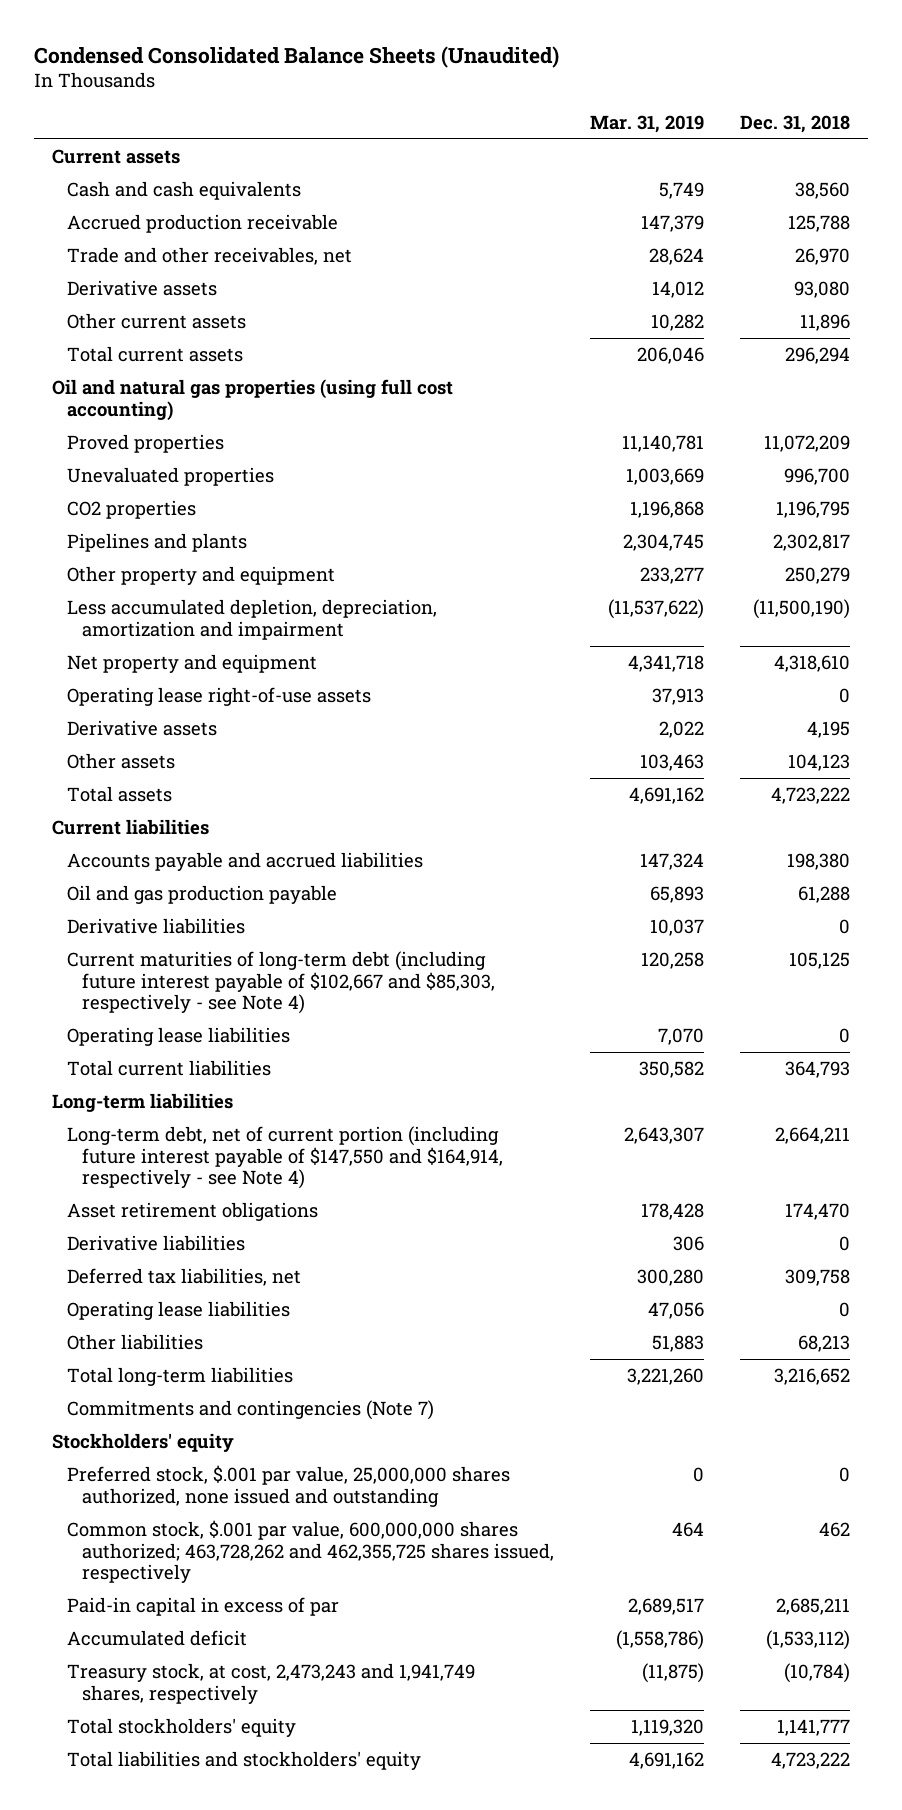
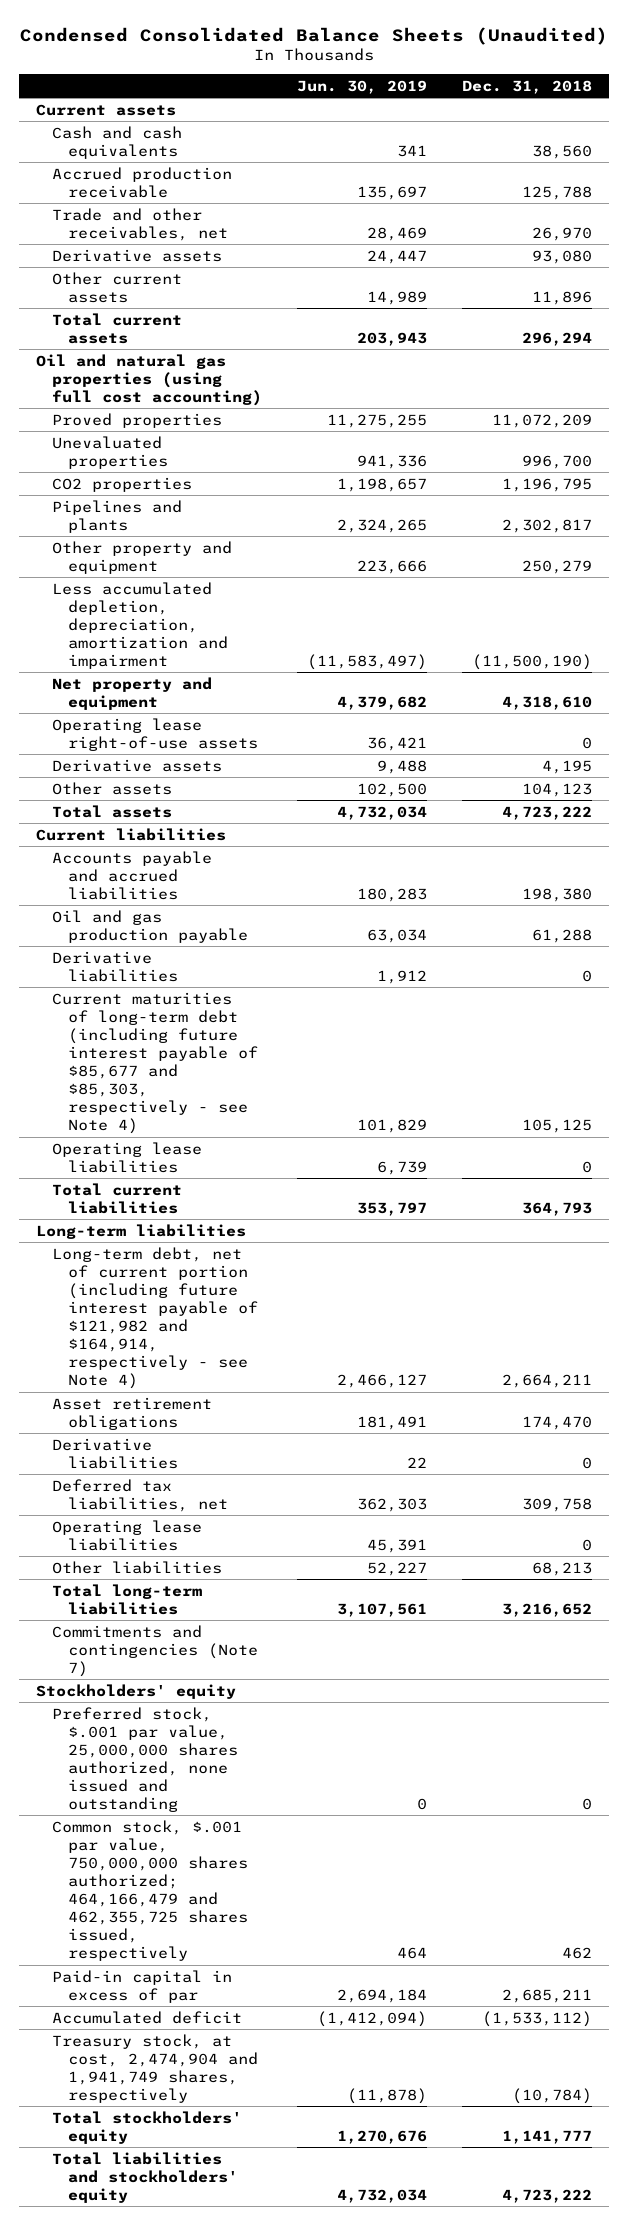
[589,114,704,133] Mar. 31, 2019 -> none
none -> [296,79,427,94] Jun. 30, 2019
[67,951,495,1015] Current maturities of long-term debt (including future interest payable of $102,667 and $85,303, respectively - see Note 4) -> [51,991,258,1135] Current maturities of long-term debt (including future interest payable of $85,677 and $85,303, respectively - see Note 4)
[67,1126,503,1190] Long-term debt, net of current portion (including future interest payable of $147,550 and $164,914, respectively - see Note 4) -> [51,1246,258,1390] Long-term debt, net of current portion (including future interest payable of $121,982 and $164,914, respectively - see Note 4)
[67,1520,554,1584] Common stock, $.001 par value, 600,000,000 shares authorized; 463,728,262 and 462,355,725 shares issued, respectively -> [51,1819,248,1962] Common stock, $.001 par value, 750,000,000 shares authorized; 464,166,479 and 462,355,725 shares issued, respectively
[67,1663,476,1704] Treasury stock, at cost, 2,473,243 and 1,941,749 shares, respectively -> [51,2033,258,2103] Treasury stock, at cost, 2,474,904 and 1,941,749 shares, respectively

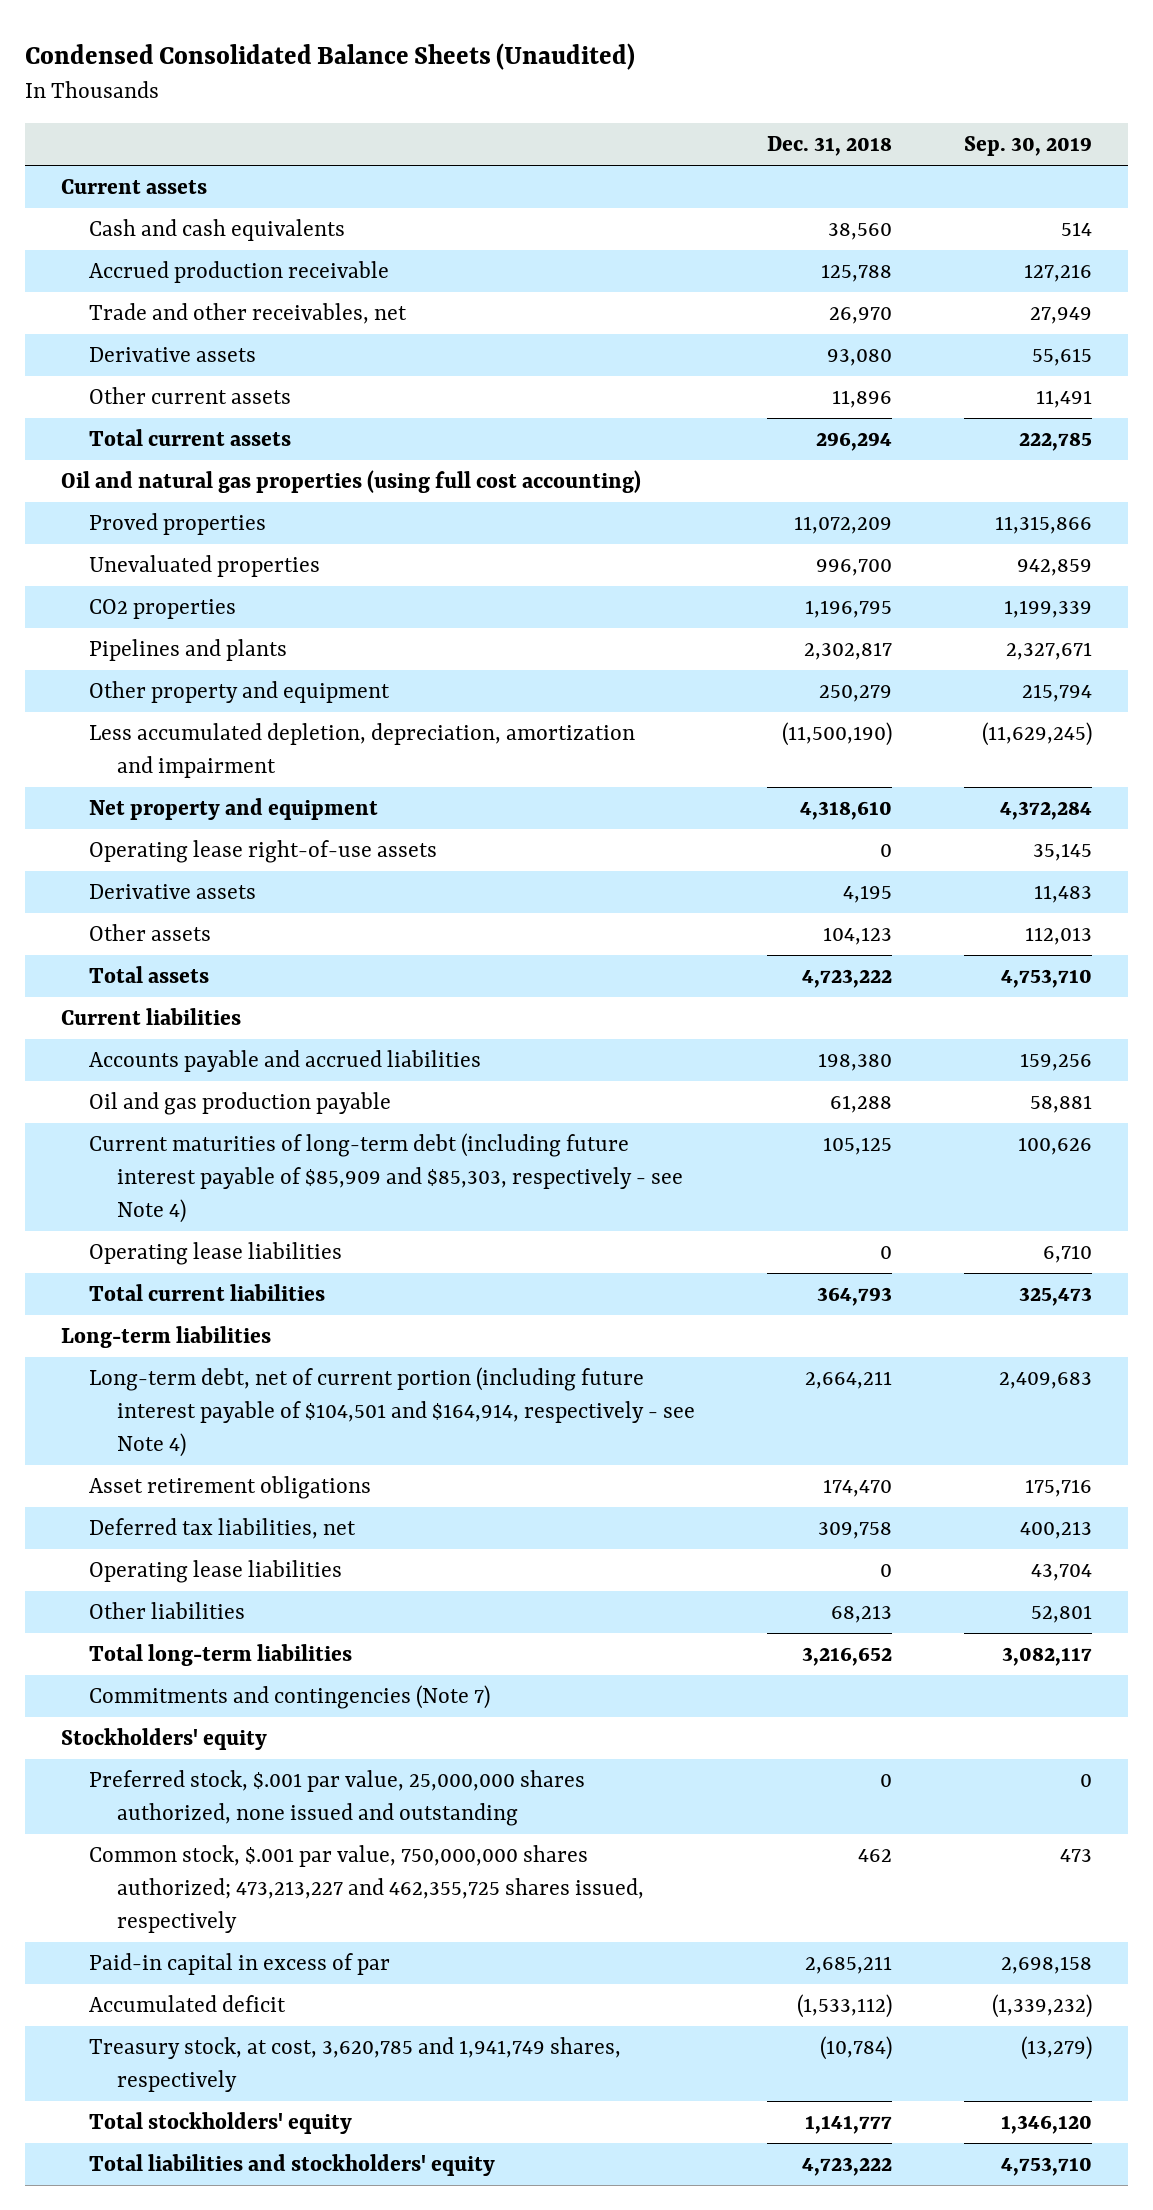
[296,79,427,94] Jun. 30, 2019 -> none
none -> [963,136,1092,157] Sep. 30, 2019
[51,950,178,982] Derivative liabilities -> none
[51,991,258,1135] Current maturities of long-term debt (including future interest payable of $85,677 and $85,303, respectively - see Note 4) -> [88,1133,683,1223] Current maturities of long-term debt (including future interest payable of $85,909 and $85,303, respectively - see Note 4)
[51,1246,258,1390] Long-term debt, net of current portion (including future interest payable of $121,982 and $164,914, respectively - see Note 4) -> [88,1367,695,1457] Long-term debt, net of current portion (including future interest payable of $104,501 and $164,914, respectively - see Note 4)
[51,1437,178,1469] Derivative liabilities -> none
[51,1819,248,1962] Common stock, $.001 par value, 750,000,000 shares authorized; 464,166,479 and 462,355,725 shares issued, respectively -> [88,1845,644,1933] Common stock, $.001 par value, 750,000,000 shares authorized; 473,213,227 and 462,355,725 shares issued, respectively
[51,2033,258,2103] Treasury stock, at cost, 2,474,904 and 1,941,749 shares, respectively -> [88,2037,621,2093] Treasury stock, at cost, 3,620,785 and 1,941,749 shares, respectively

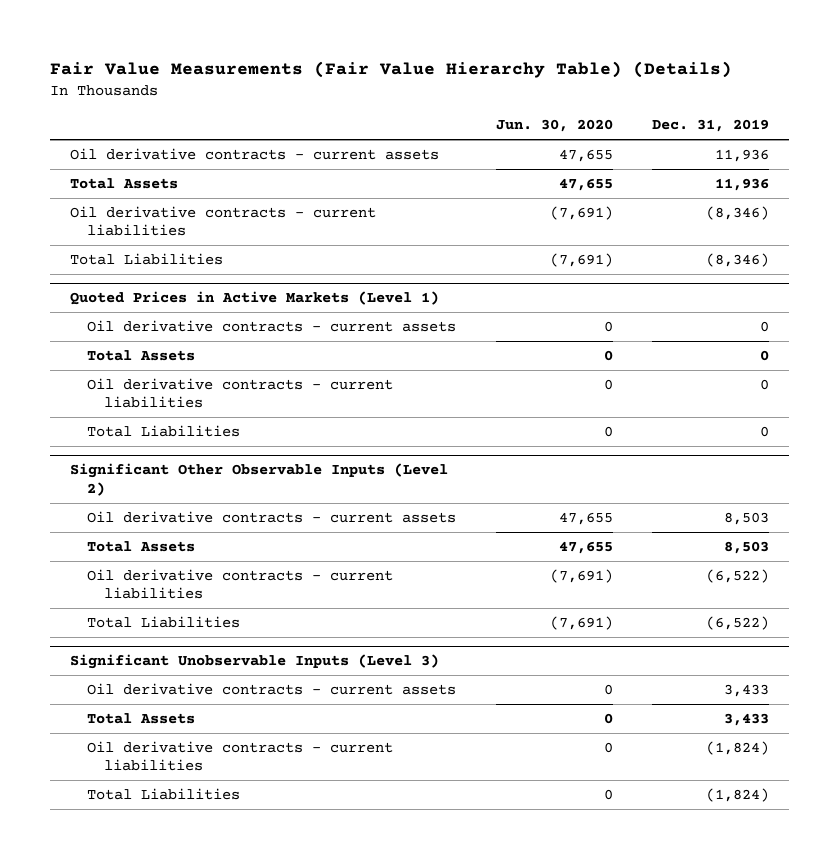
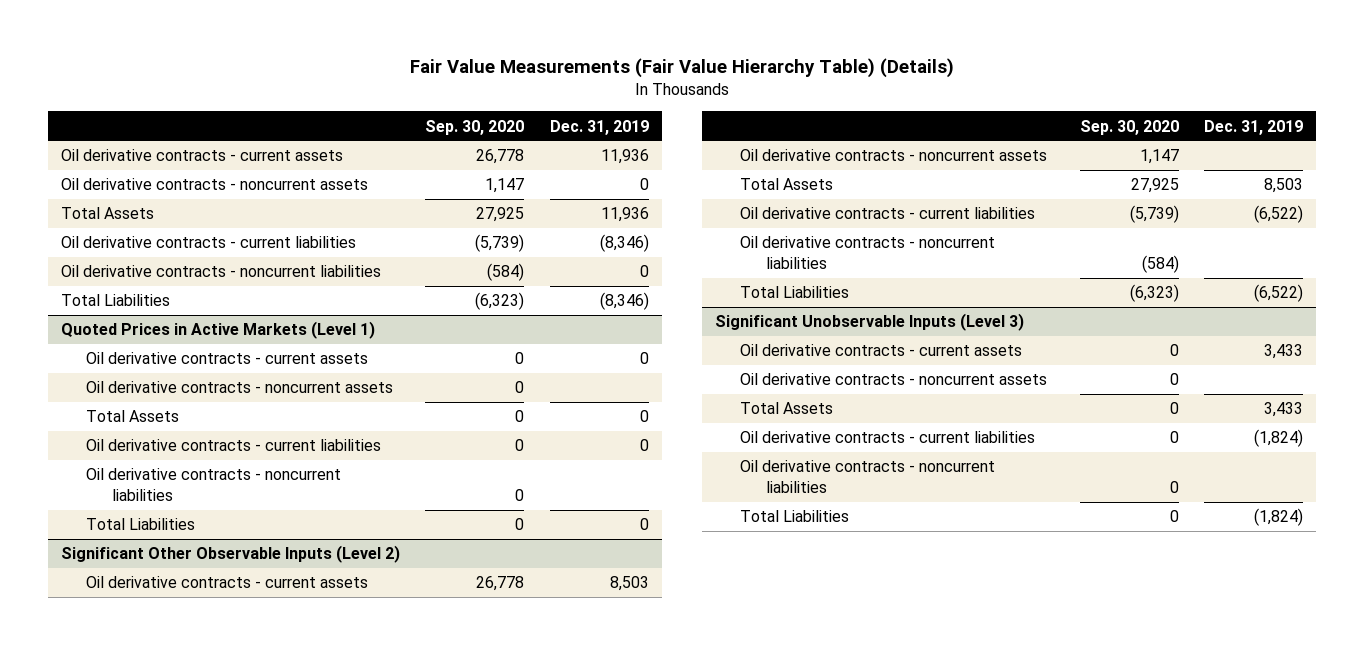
[495,119,613,133] Jun. 30, 2020 -> none
none -> [425,119,525,135] Sep. 30, 2020
none -> [60,178,368,191] Oil derivative contracts - noncurrent assets
none -> [60,265,381,278] Oil derivative contracts - noncurrent liabilities
none -> [86,381,394,394] Oil derivative contracts - noncurrent assets
none -> [86,468,342,502] Oil derivative contracts - noncurrent liabilities
none -> [740,149,1048,162] Oil derivative contracts - noncurrent assets
none -> [740,236,996,270] Oil derivative contracts - noncurrent liabilities
none -> [740,373,1048,386] Oil derivative contracts - noncurrent assets
none -> [740,460,996,494] Oil derivative contracts - noncurrent liabilities

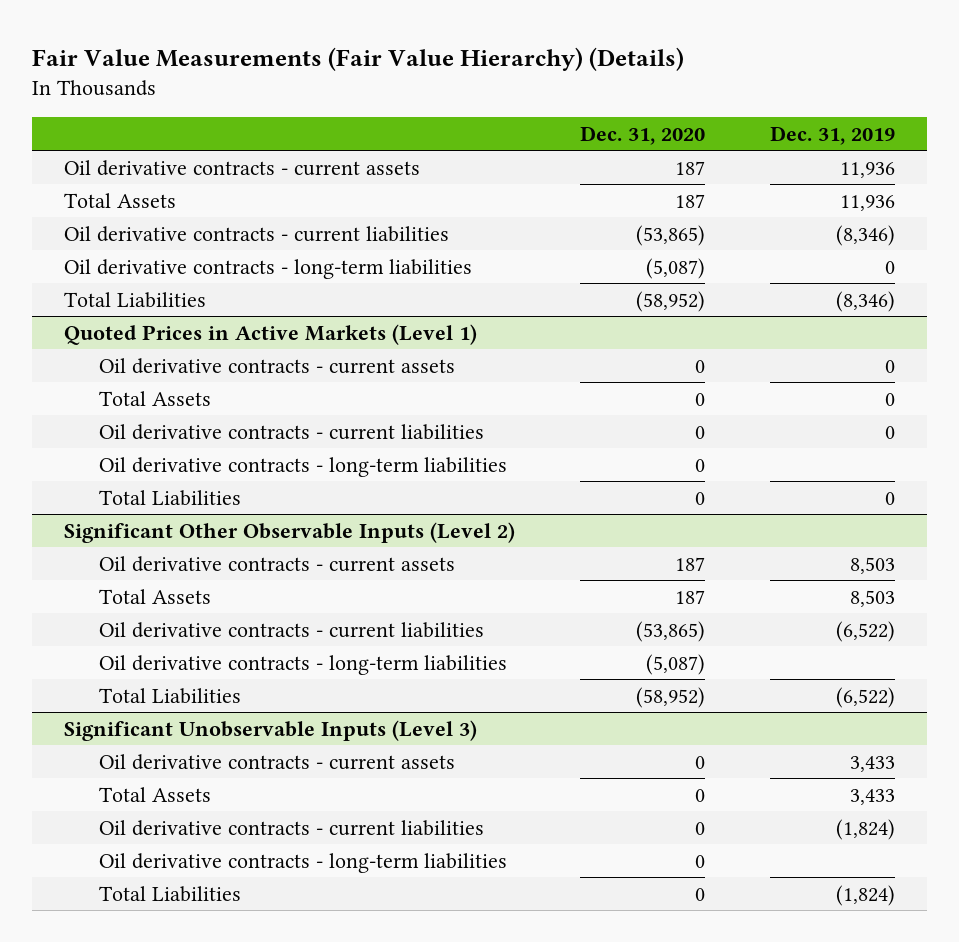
[409,58,954,79] Fair Value Measurements (Fair Value Hierarchy Table) (Details) -> [31,46,684,71] Fair Value Measurements (Fair Value Hierarchy) (Details)
[425,119,525,135] Sep. 30, 2020 -> none
none -> [580,125,706,145] Dec. 31, 2020
[60,178,368,191] Oil derivative contracts - noncurrent assets -> none
[60,265,381,278] Oil derivative contracts - noncurrent liabilities -> [64,258,473,279] Oil derivative contracts - long-term liabilities
[86,381,394,394] Oil derivative contracts - noncurrent assets -> none
[86,468,342,502] Oil derivative contracts - noncurrent liabilities -> [98,456,507,477] Oil derivative contracts - long-term liabilities
[740,149,1048,162] Oil derivative contracts - noncurrent assets -> none
[740,236,996,270] Oil derivative contracts - noncurrent liabilities -> [98,654,507,675] Oil derivative contracts - long-term liabilities
[740,373,1048,386] Oil derivative contracts - noncurrent assets -> none
[740,460,996,494] Oil derivative contracts - noncurrent liabilities -> [98,852,507,873] Oil derivative contracts - long-term liabilities

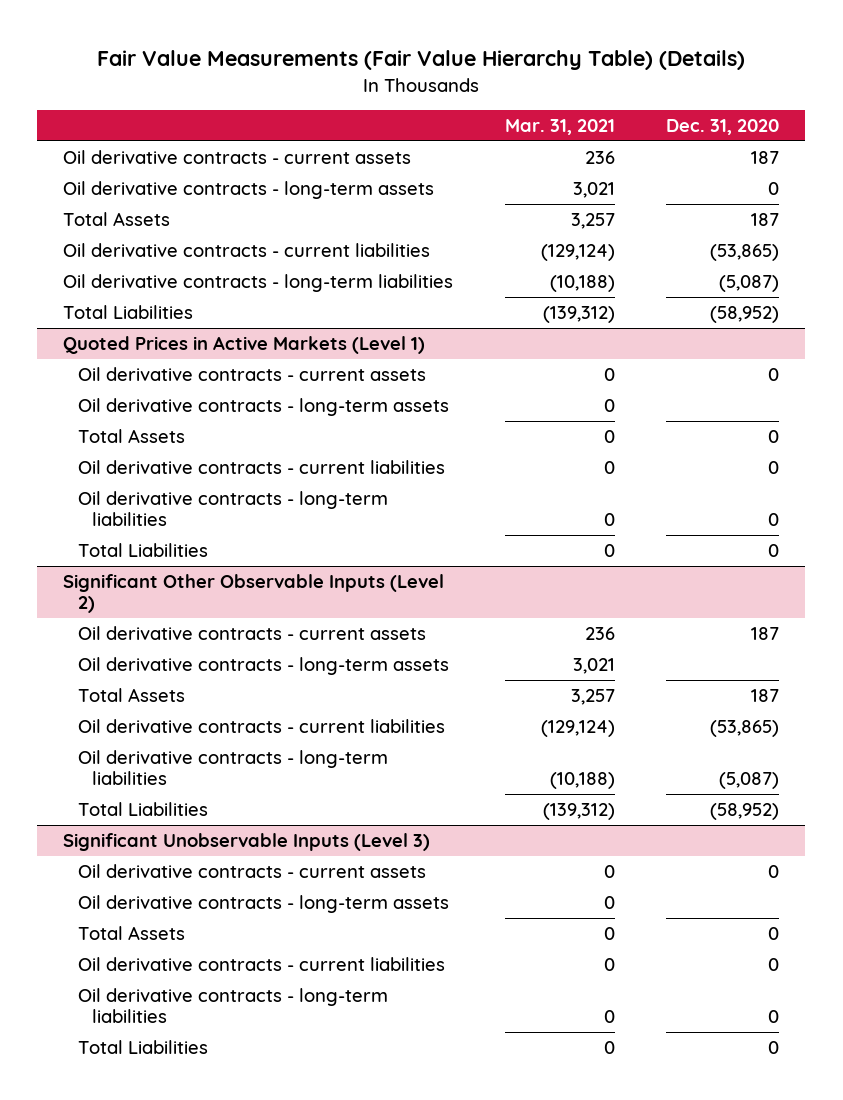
[31,46,684,71] Fair Value Measurements (Fair Value Hierarchy) (Details) -> [97,50,746,71] Fair Value Measurements (Fair Value Hierarchy Table) (Details)
[769,125,895,145] Dec. 31, 2019 -> none
none -> [504,119,615,136] Mar. 31, 2021
none -> [63,180,435,199] Oil derivative contracts - long-term assets
none -> [77,397,449,416] Oil derivative contracts - long-term assets
none -> [77,656,449,675] Oil derivative contracts - long-term assets
none -> [77,894,449,913] Oil derivative contracts - long-term assets

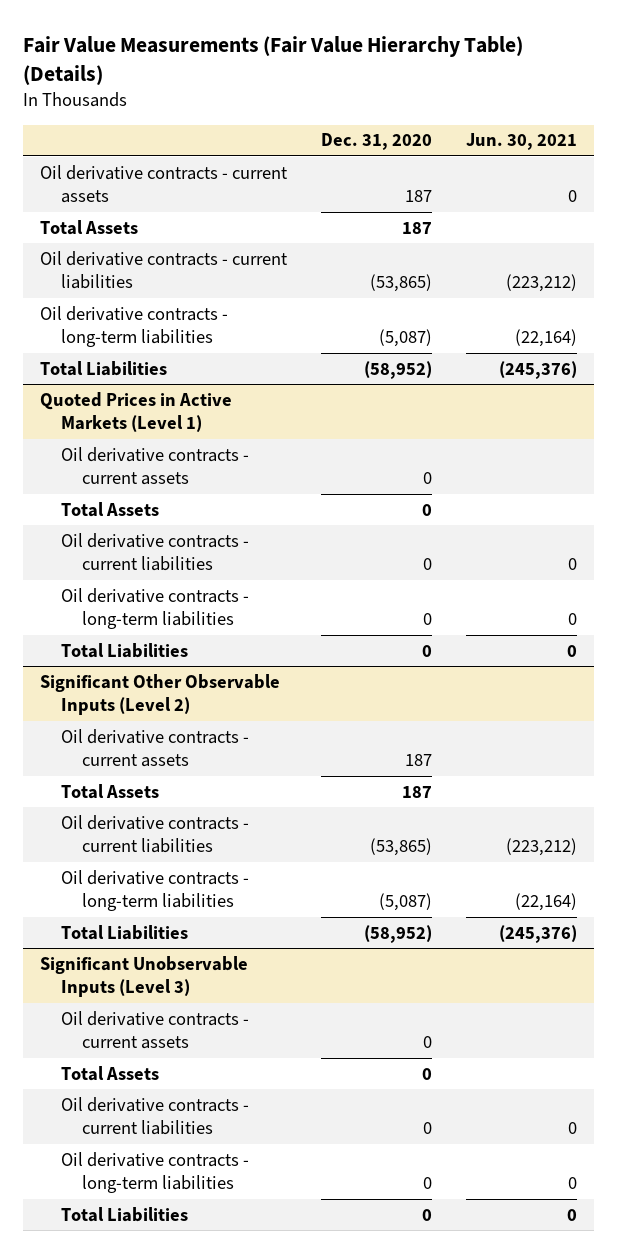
[504,119,615,136] Mar. 31, 2021 -> none
none -> [465,133,577,151] Jun. 30, 2021
[63,180,435,199] Oil derivative contracts - long-term assets -> none
[77,397,449,416] Oil derivative contracts - long-term assets -> none
[77,656,449,675] Oil derivative contracts - long-term assets -> none
[77,894,449,913] Oil derivative contracts - long-term assets -> none

